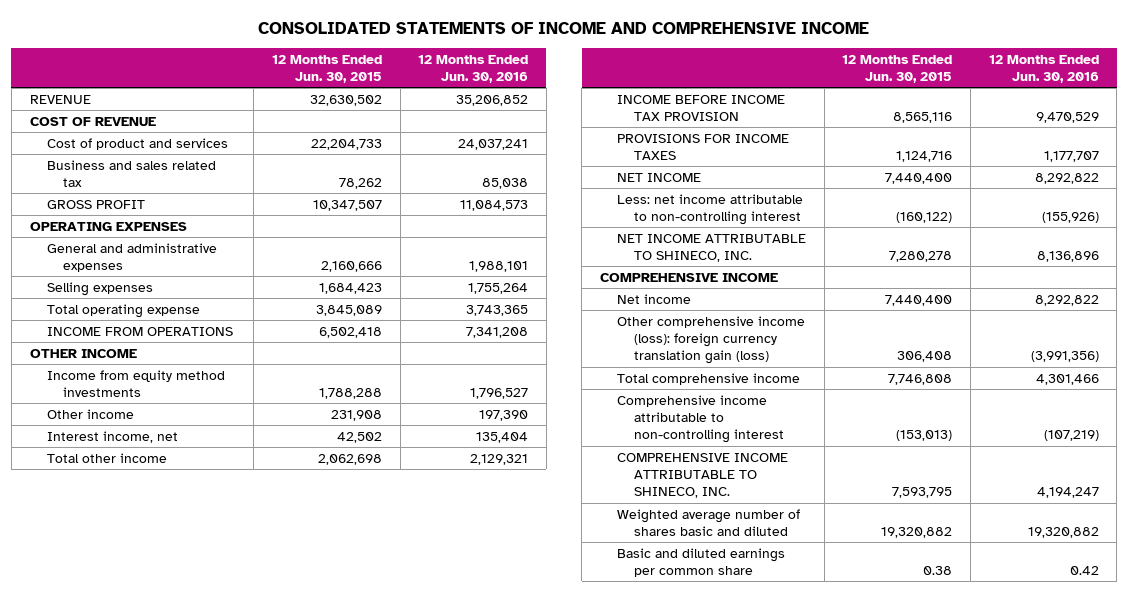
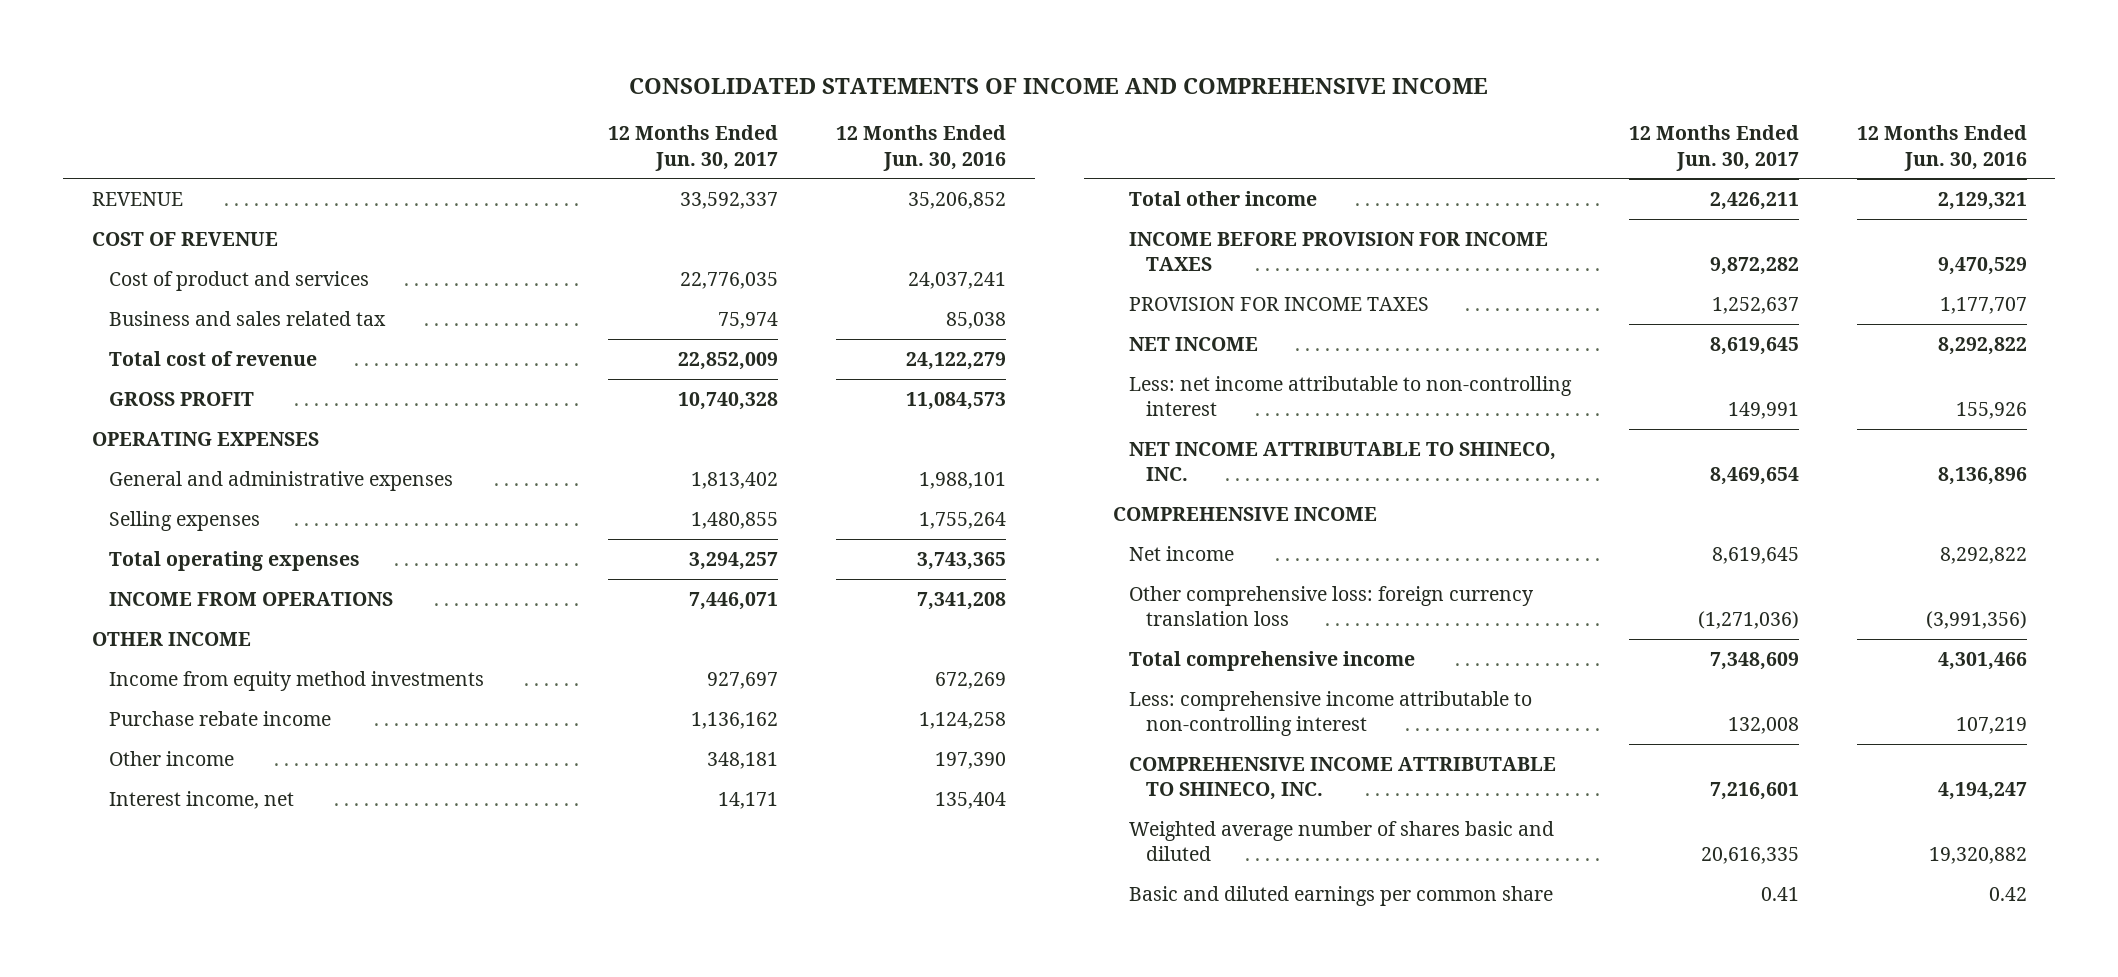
[271,54,382,83] 12 Months Ended Jun. 30, 2015 -> none
none -> [608,125,779,171] 12 Months Ended Jun. 30, 2017
none -> [108,350,317,366] Total cost of revenue
[46,303,200,318] Total operating expense -> [108,550,360,571] Total operating expenses
[470,388,529,400] 1,796,527 -> [934,671,1006,689] 672,269
none -> [108,710,331,726] Purchase rebate income
[617,94,786,122] INCOME BEFORE INCOME TAX PROVISION -> [1129,231,1549,272] INCOME BEFORE PROVISION FOR INCOME TAXES
[617,133,790,161] PROVISIONS FOR INCOME TAXES -> [1129,296,1430,311] PROVISION FOR INCOME TAXES
[1041,212,1099,224] (155,926) -> [1955,402,2027,420] 155,926
[617,315,806,365] Other comprehensive income (loss): foreign currency translation gain (loss) -> [1129,585,1535,627] Other comprehensive loss: foreign currency translation loss
[617,394,785,444] Comprehensive income attributable to non-controlling interest -> [1129,690,1533,737] Less: comprehensive income attributable to non-controlling interest
[1043,430,1099,442] (107,219) -> [1955,717,2027,735] 107,219

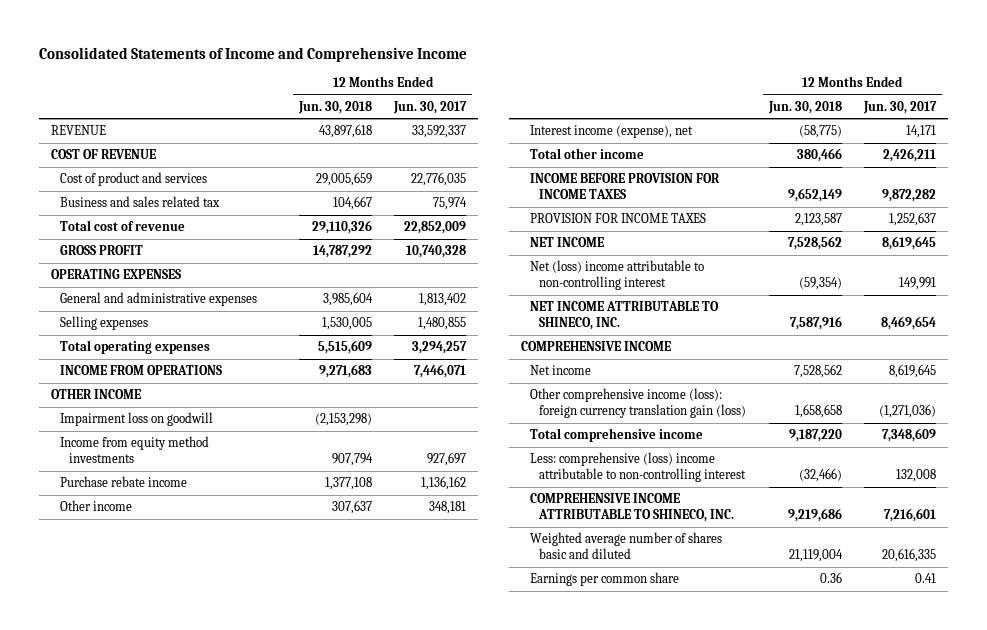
[629,77,1489,94] CONSOLIDATED STATEMENTS OF INCOME AND COMPREHENSIVE INCOME -> [39,46,468,62] Consolidated Statements of Income and Comprehensive Income
[835,125,1006,171] 12 Months Ended Jun. 30, 2016 -> none
none -> [297,100,372,114] Jun. 30, 2018
none -> [59,412,213,427] Impairment loss on goodwill
[108,790,294,809] Interest income, net -> [529,125,693,139] Interest income (expense), net
[1129,375,1573,417] Less: net income attributable to non-controlling interest -> [529,260,704,291] Net (loss) income attributable to non-controlling interest
[1129,585,1535,627] Other comprehensive loss: foreign currency translation loss -> [529,388,746,419] Other comprehensive income (loss): foreign currency translation gain (loss)
[1129,690,1533,737] Less: comprehensive income attributable to non-controlling interest -> [529,452,746,483] Less: comprehensive (loss) income attributable to non-controlling interest
[1129,885,1554,906] Basic and diluted earnings per common share -> [529,572,679,587] Earnings per common share

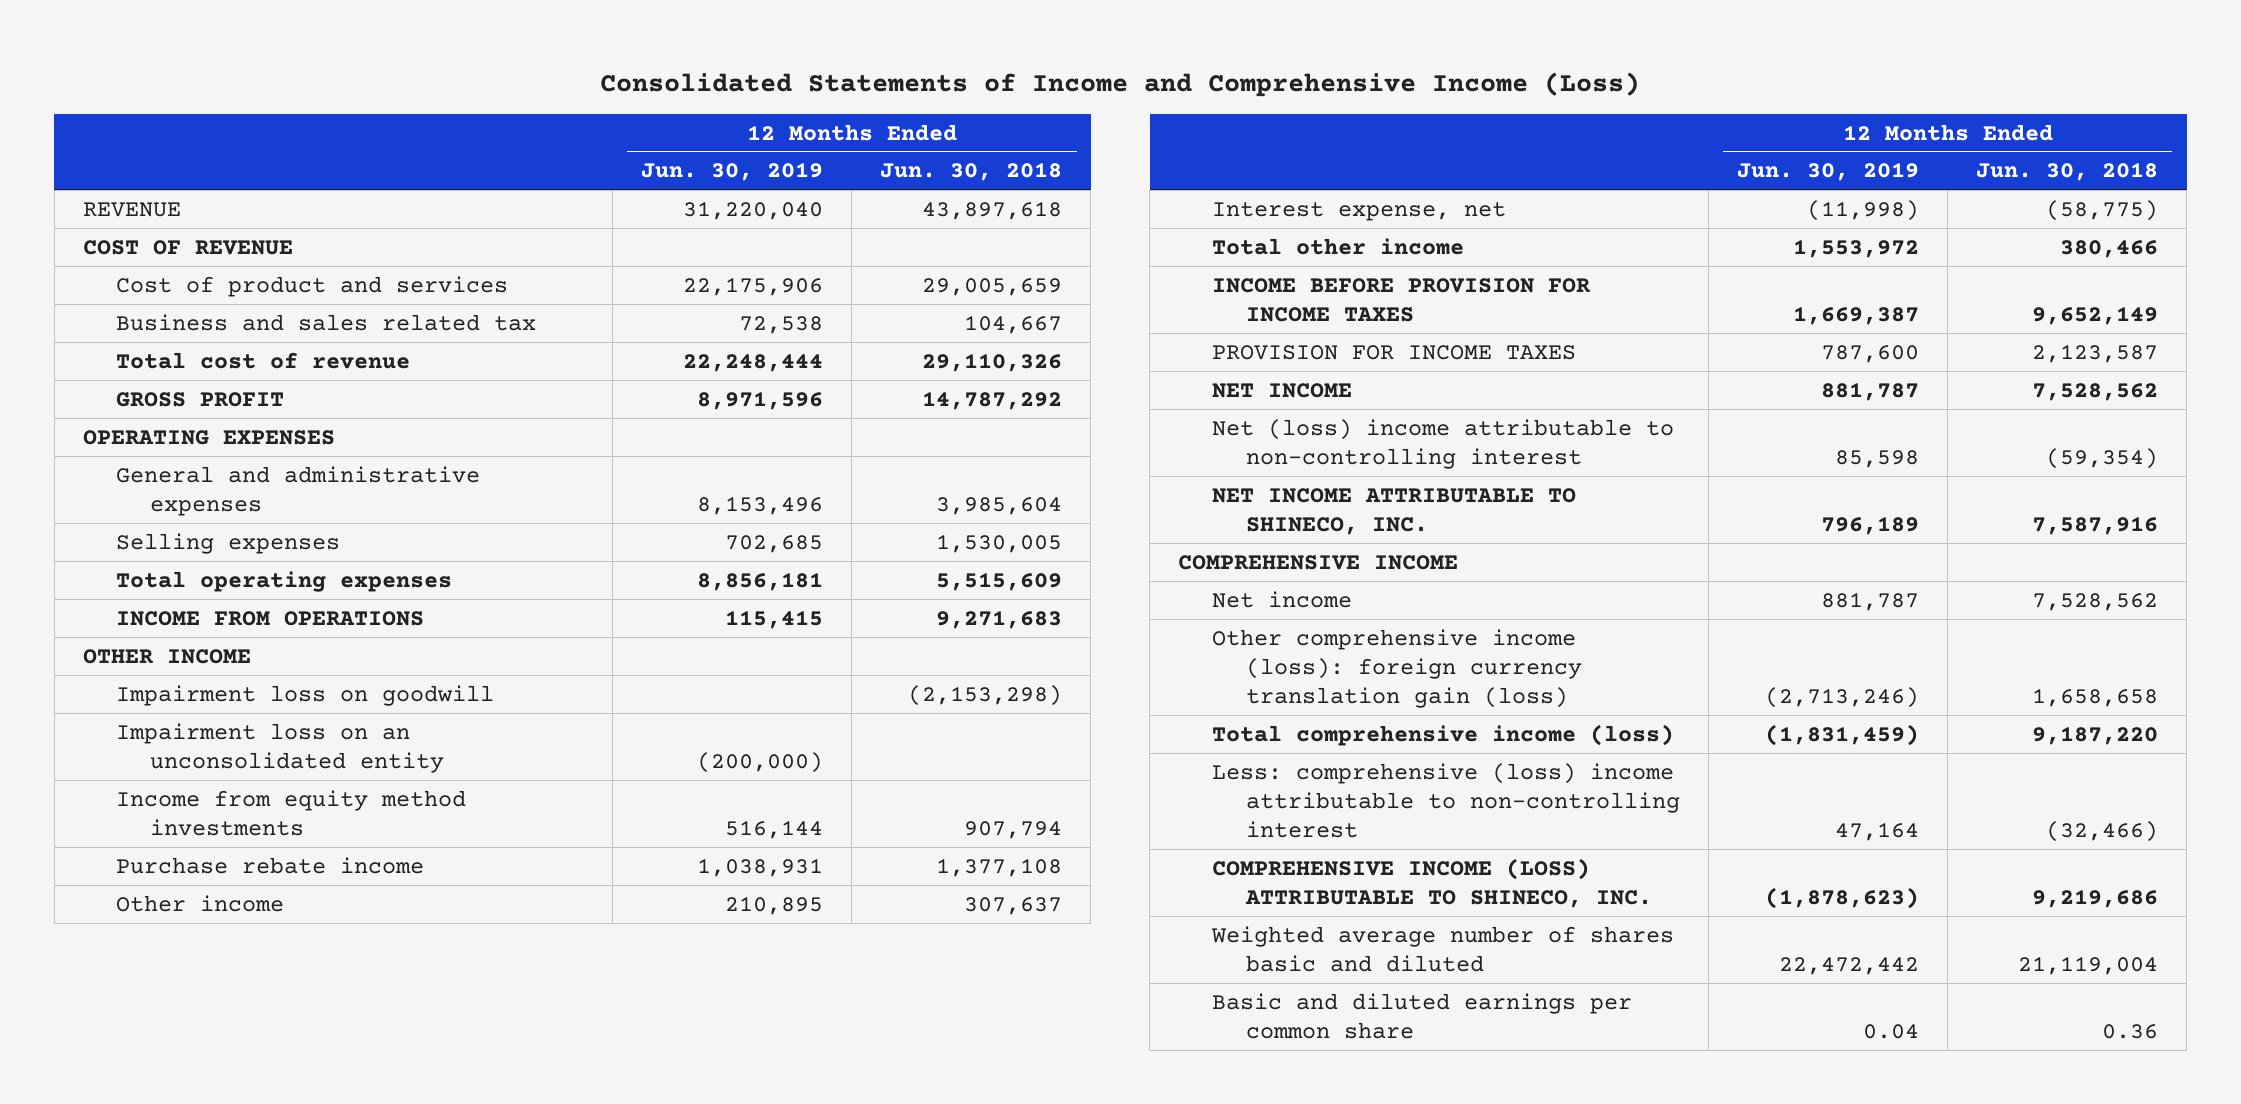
[39,46,468,62] Consolidated Statements of Income and Comprehensive Income -> [600,71,1641,97] Consolidated Statements of Income and Comprehensive Income (Loss)
[393,100,468,114] Jun. 30, 2017 -> none
none -> [641,162,824,182] Jun. 30, 2019
none -> [116,722,445,773] Impairment loss on an unconsolidated entity
[529,125,693,139] Interest income (expense), net -> [1212,201,1507,221] Interest expense, net
[529,428,703,443] Total comprehensive income -> [1212,723,1675,746] Total comprehensive income (loss)
[529,493,734,523] COMPREHENSIVE INCOME ATTRIBUTABLE TO SHINECO, INC. -> [1212,857,1652,908] COMPREHENSIVE INCOME (LOSS) ATTRIBUTABLE TO SHINECO, INC.
[529,572,679,587] Earnings per common share -> [1212,992,1633,1039] Basic and diluted earnings per common share

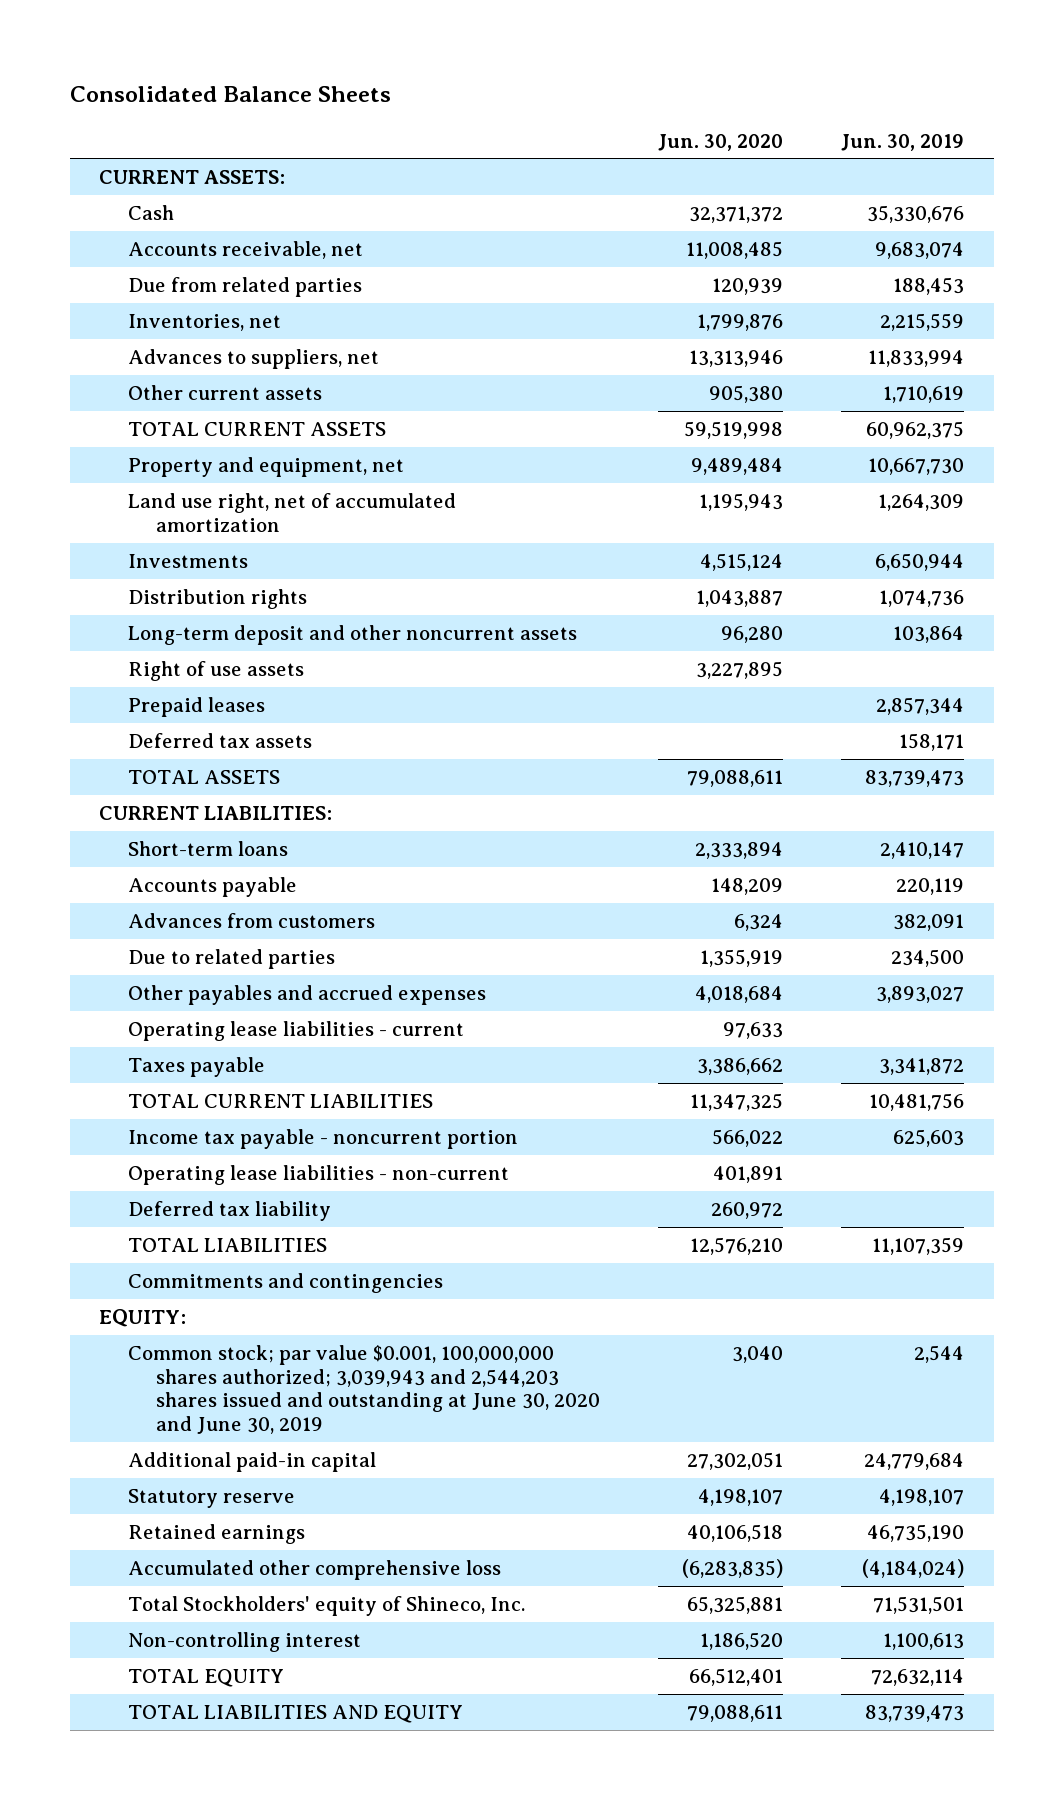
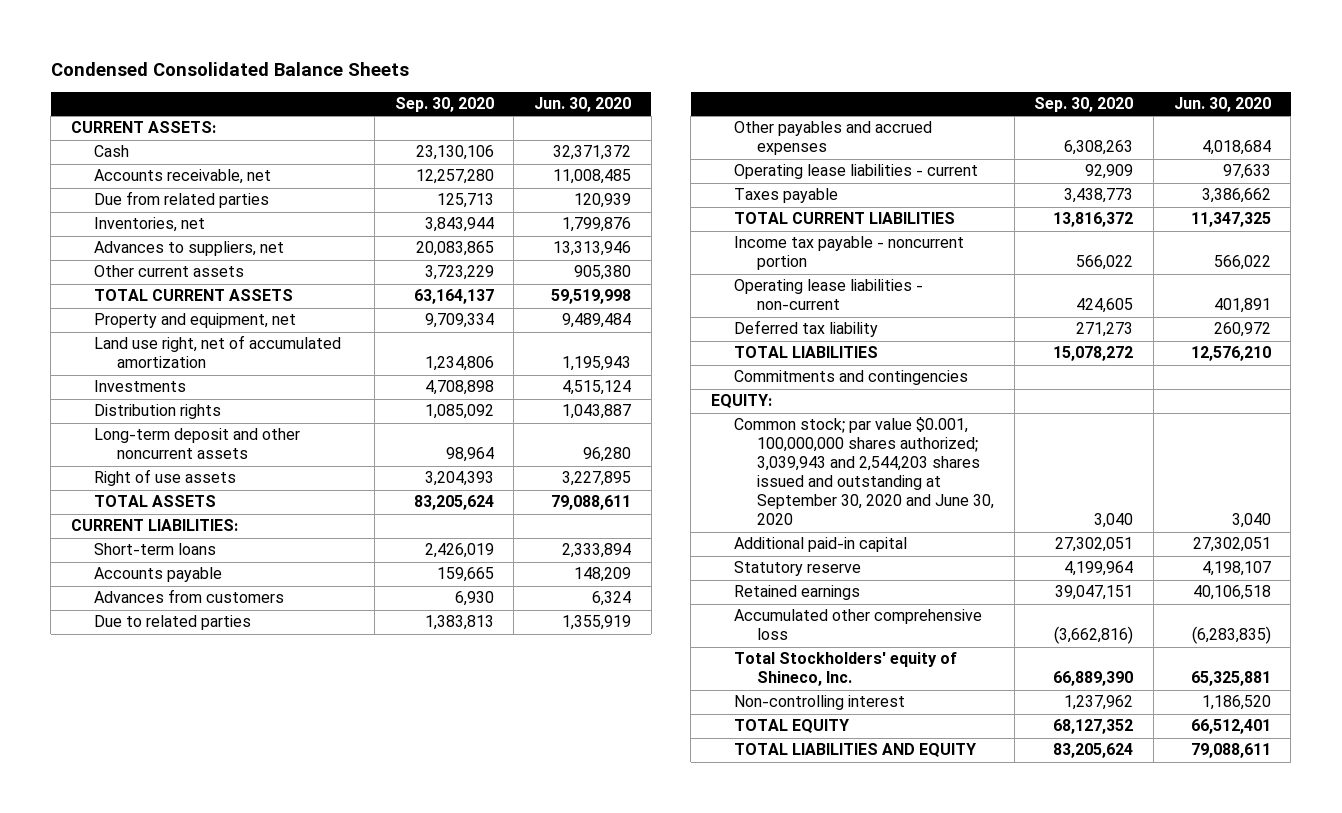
[70,86,392,103] Consolidated Balance Sheets -> [50,61,409,76] Condensed Consolidated Balance Sheets
[841,133,965,151] Jun. 30, 2019 -> none
none -> [394,97,494,113] Sep. 30, 2020
[127,697,265,718] Prepaid leases -> none
[127,733,312,749] Deferred tax assets -> none
[127,1345,600,1435] Common stock; par value $0.001, 100,000,000 shares authorized; 3,039,943 and 2,544,203 shares issued and outstanding at June 30, 2020 and June 30, 2019 -> [734,417,995,526] Common stock; par value $0.001, 100,000,000 shares authorized; 3,039,943 and 2,544,203 shares issued and outstanding at September 30, 2020 and June 30, 2020

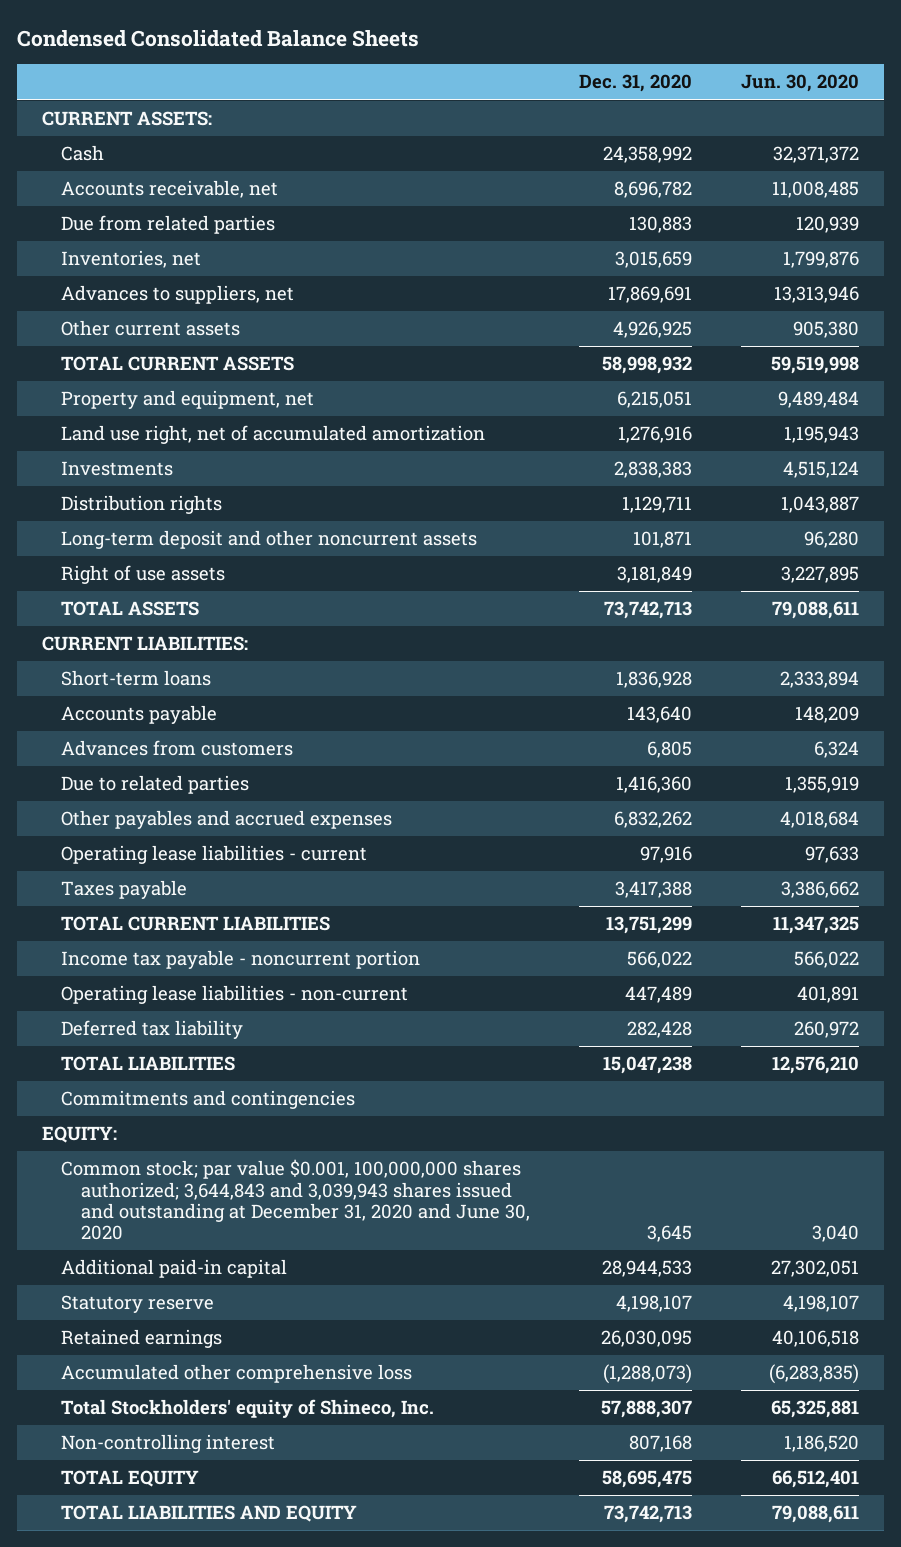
[394,97,494,113] Sep. 30, 2020 -> none
none -> [579,74,693,93] Dec. 31, 2020
[734,417,995,526] Common stock; par value $0.001, 100,000,000 shares authorized; 3,039,943 and 2,544,203 shares issued and outstanding at September 30, 2020 and June 30, 2020 -> [61,1159,531,1240] Common stock; par value $0.001, 100,000,000 shares authorized; 3,644,843 and 3,039,943 shares issued and outstanding at December 31, 2020 and June 30, 2020

